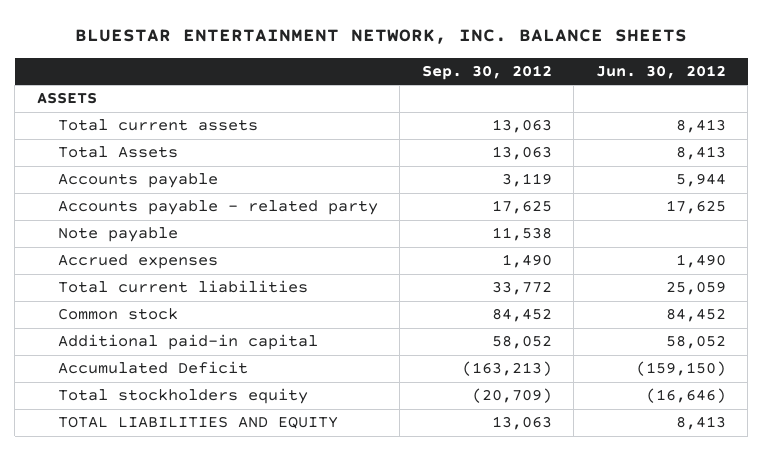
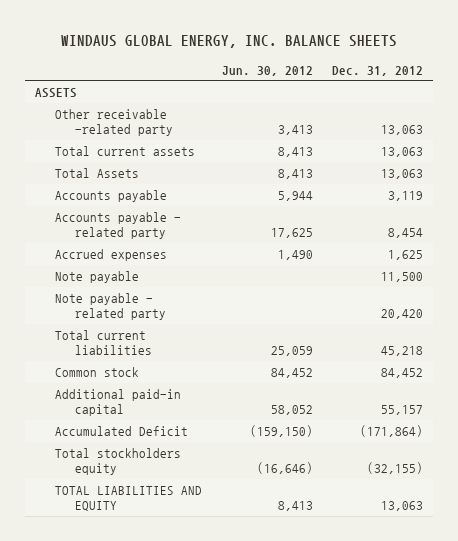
[75,28,688,44] BLUESTAR ENTERTAINMENT NETWORK, INC. BALANCE SHEETS -> [61,35,398,49] WINDAUS GLOBAL ENERGY, INC. BALANCE SHEETS
[421,65,552,81] Sep. 30, 2012 -> none
none -> [332,65,424,76] Dec. 31, 2012
none -> [55,109,174,137] Other receivable -related party
[57,227,178,243] Note payable -> [55,271,140,284] Note payable
none -> [55,293,167,321] Note payable - related party

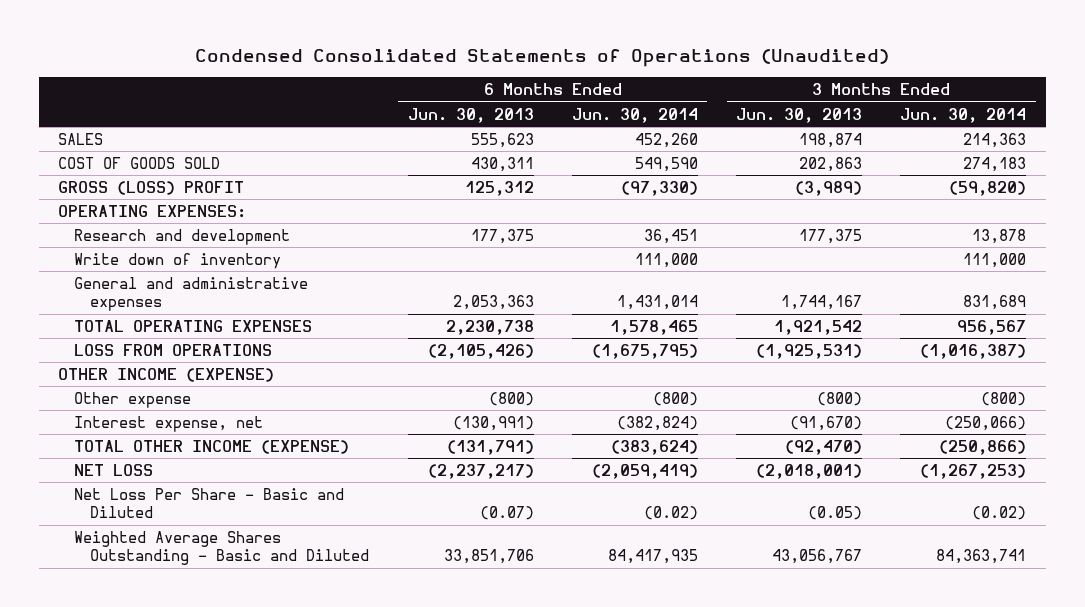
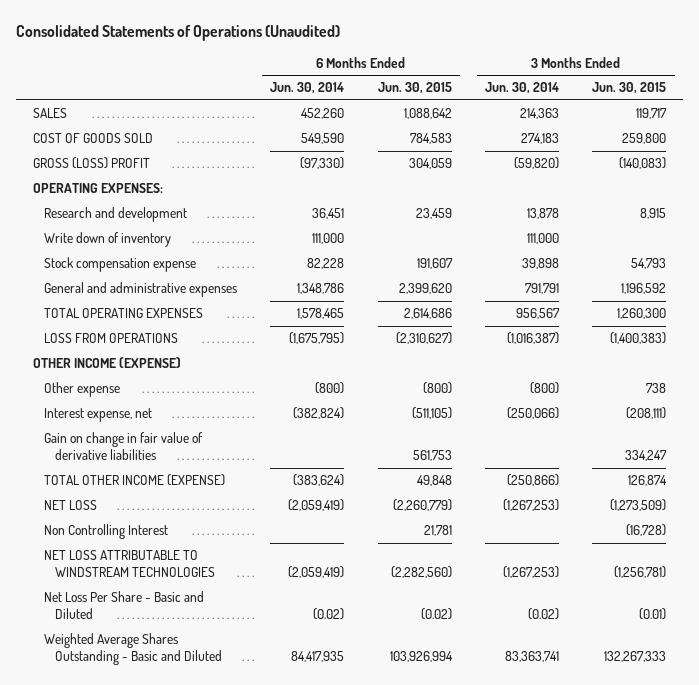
[195,49,890,68] Condensed Consolidated Statements of Operations (Unaudited) -> [16,25,341,42] Consolidated Statements of Operations (Unaudited)
[407,107,534,123] Jun. 30, 2013 -> none
[736,107,863,123] Jun. 30, 2013 -> none
none -> [377,82,452,95] Jun. 30, 2015
none -> [592,82,667,95] Jun. 30, 2015
none -> [43,257,196,273] Stock compensation expense
[616,295,698,311] 1,431,014 -> [297,283,345,295] 1,348,786
[963,295,1027,311] 831,689 -> [524,283,559,295] 791,791
none -> [43,432,203,461] Gain on change in fair value of derivative liabilities
none -> [43,524,168,540] Non Controlling Interest
none -> [43,550,215,578] NET LOSS ATTRIBUTABLE TO WINDSTREAM TECHNOLOGIES
[936,549,1027,565] 84,363,741 -> [504,651,559,663] 83,363,741

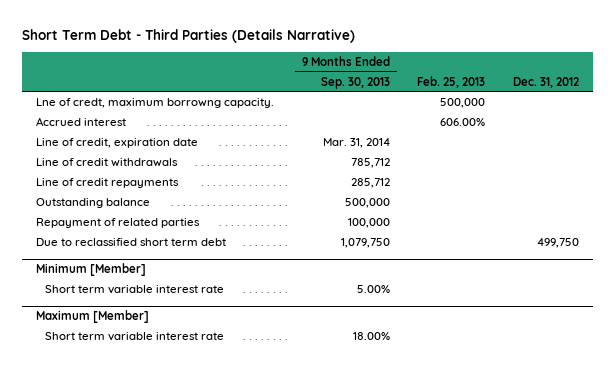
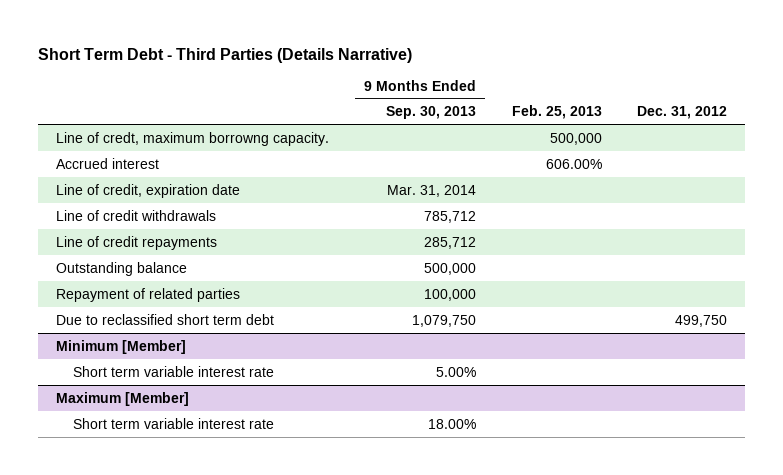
[36,97,275,108] Lne of credt, maximum borrowng capacity. -> [55,131,329,146] Line of credt, maximum borrowng capacity.

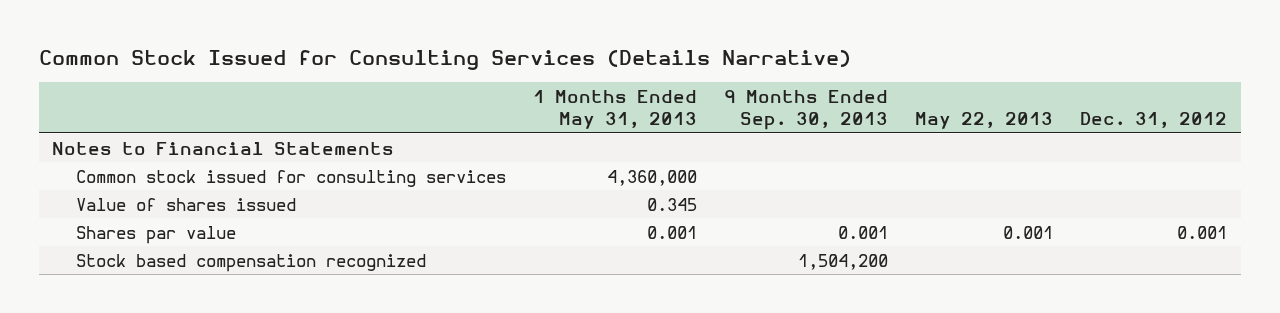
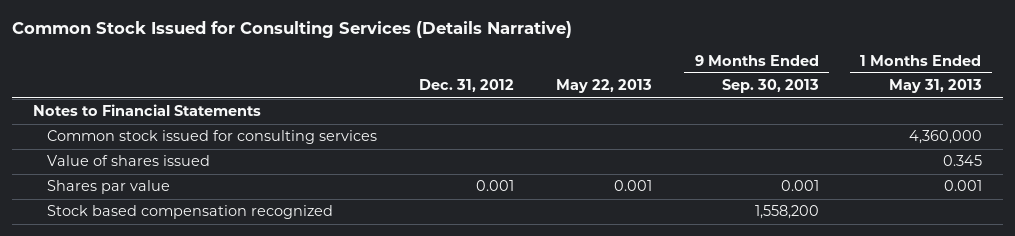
[798,253,889,270] 1,504,200 -> [754,205,819,220] 1,558,200

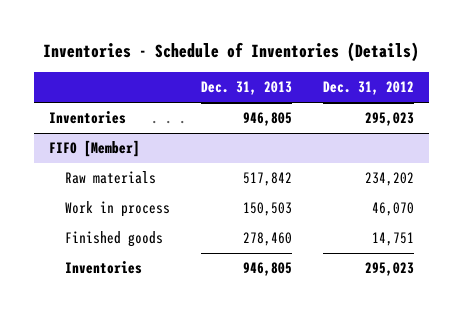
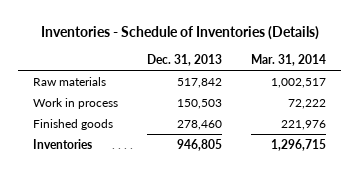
[322,81,414,96] Dec. 31, 2012 -> none
none -> [251,53,327,66] Mar. 31, 2014
[48,111,126,125] Inventories -> none
[48,140,140,158] FIFO [Member] -> none

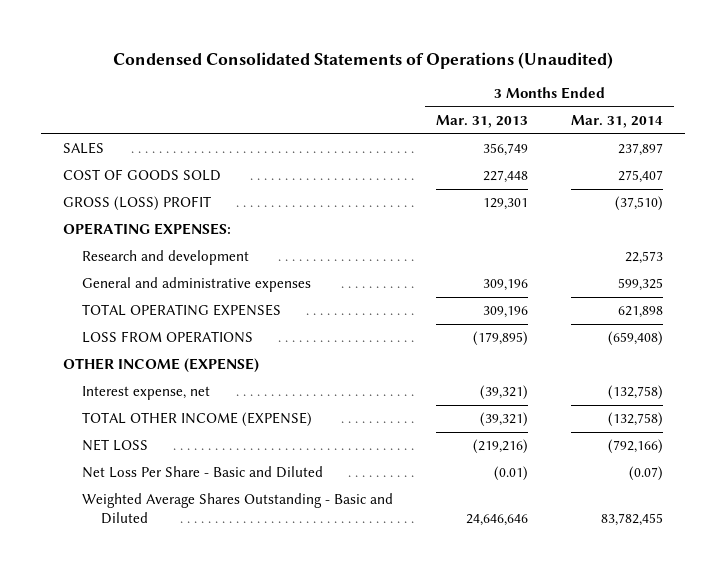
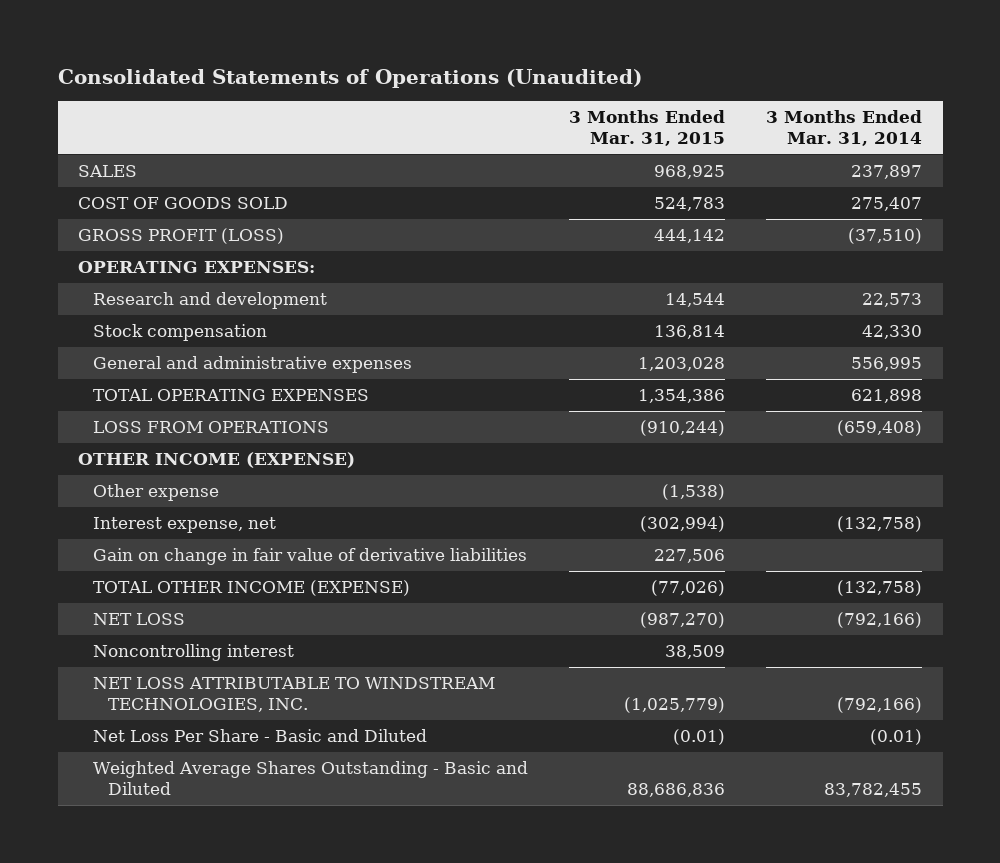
[112,51,613,69] Condensed Consolidated Statements of Operations (Unaudited) -> [57,68,642,88] Consolidated Statements of Operations (Unaudited)
[436,115,529,129] Mar. 31, 2013 -> none
none -> [569,110,726,146] 3 Months Ended Mar. 31, 2015
[62,196,211,212] GROSS (LOSS) PROFIT -> [78,228,285,245] GROSS PROFIT (LOSS)
none -> [93,324,268,342] Stock compensation
[618,278,664,292] 599,325 -> [851,357,923,372] 556,995
none -> [93,484,220,502] Other expense
none -> [93,548,528,566] Gain on change in fair value of derivative liabilities
none -> [93,644,295,662] Noncontrolling interest
none -> [93,677,496,712] NET LOSS ATTRIBUTABLE TO WINDSTREAM TECHNOLOGIES, INC.
[629,466,664,482] (0.07) -> [870,729,923,746] (0.01)

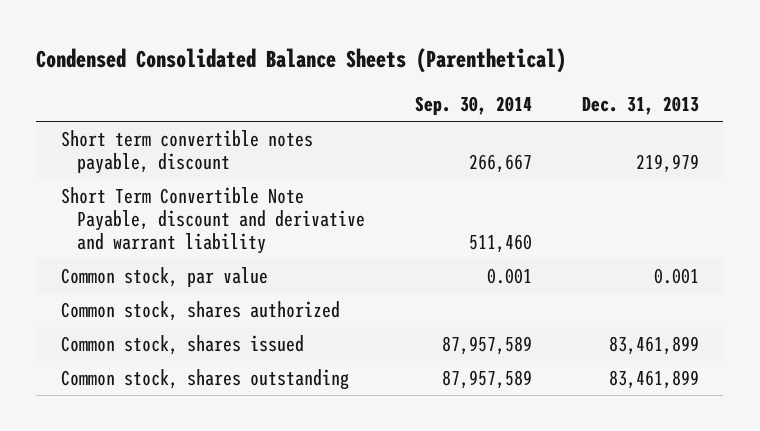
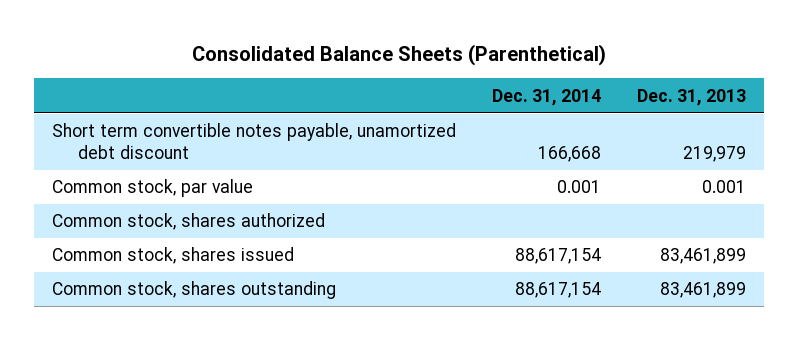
[36,48,567,74] Condensed Consolidated Balance Sheets (Parenthetical) -> [191,43,606,66] Consolidated Balance Sheets (Parenthetical)
[414,96,532,116] Sep. 30, 2014 -> none
none -> [491,88,601,106] Dec. 31, 2014
[61,187,366,254] Short Term Convertible Note Payable, discount and derivative and warrant liability -> none
[61,130,314,174] Short term convertible notes payable, discount -> [51,123,456,160] Short term convertible notes payable, unamortized debt discount

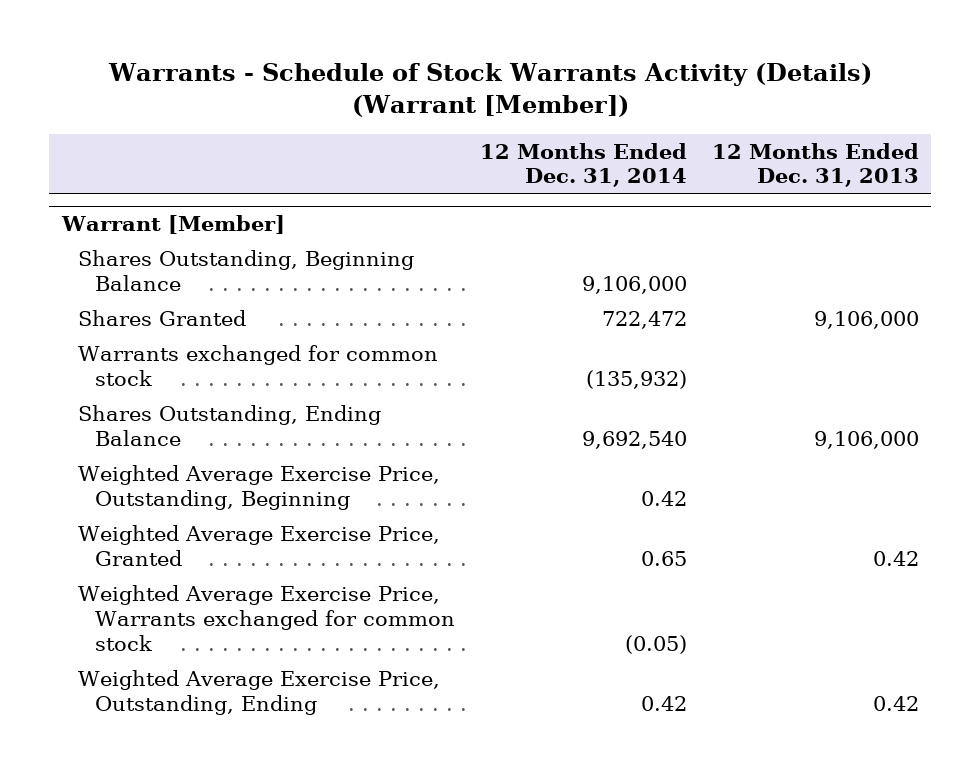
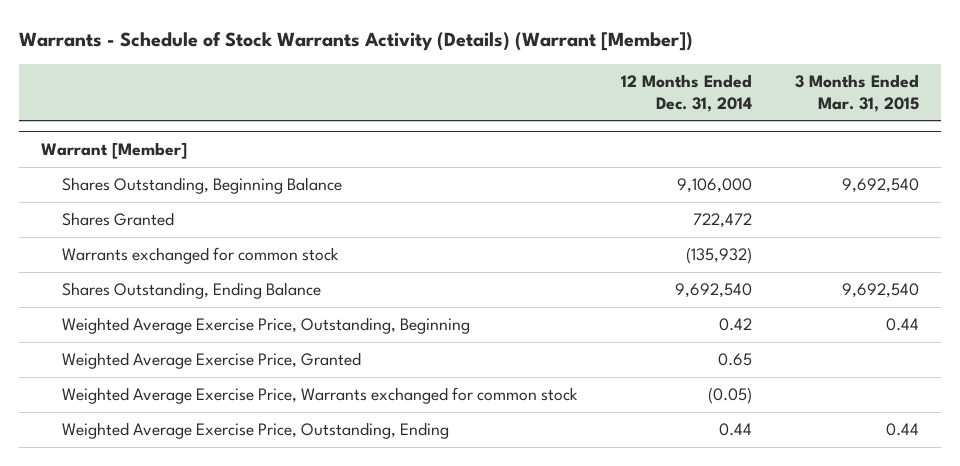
[711,142,919,188] 12 Months Ended Dec. 31, 2013 -> none
none -> [795,73,920,112] 3 Months Ended Mar. 31, 2015
[640,695,687,711] 0.42 -> [718,423,752,437] 0.44

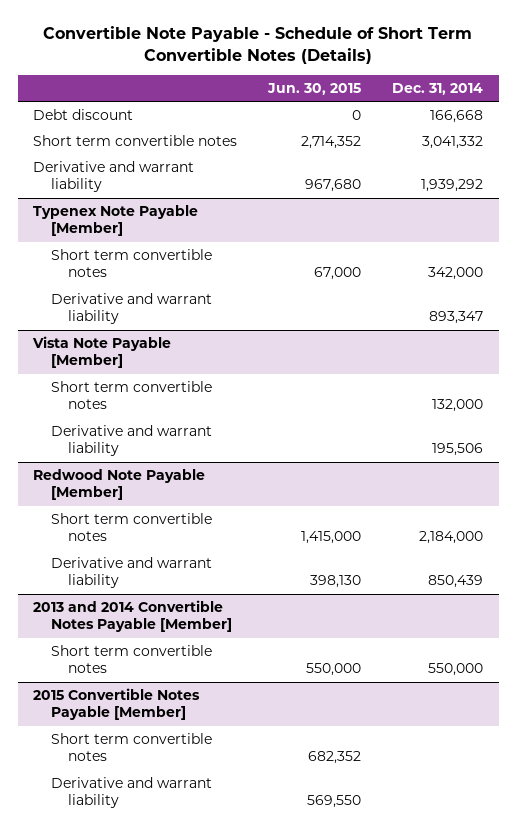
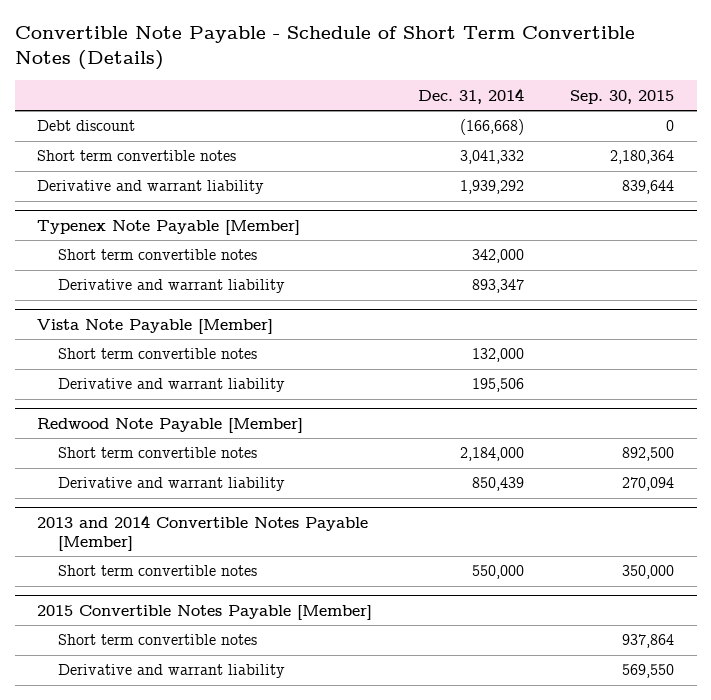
[267,83,362,96] Jun. 30, 2015 -> none
none -> [569,89,674,104] Sep. 30, 2015
[430,110,484,124] 166,668 -> [460,119,525,136] (166,668)

